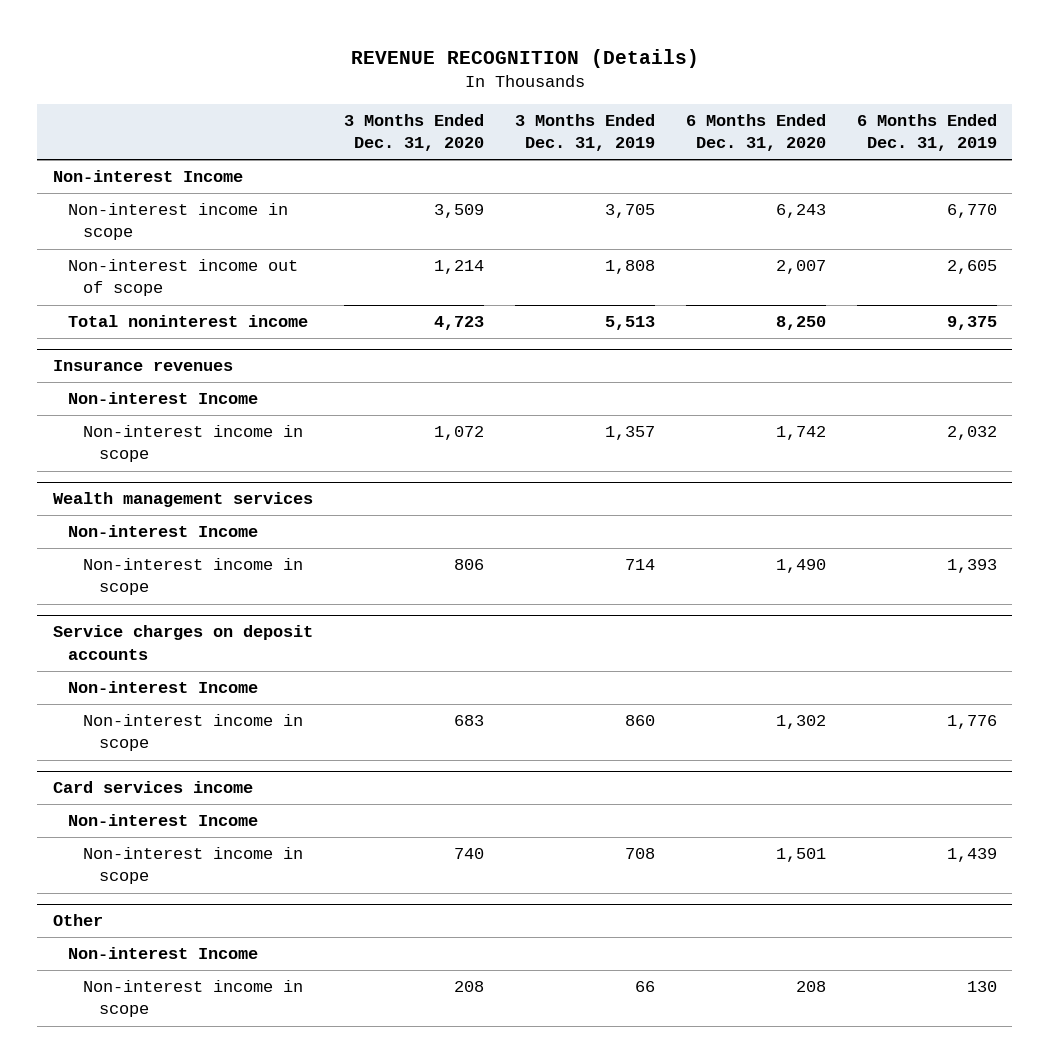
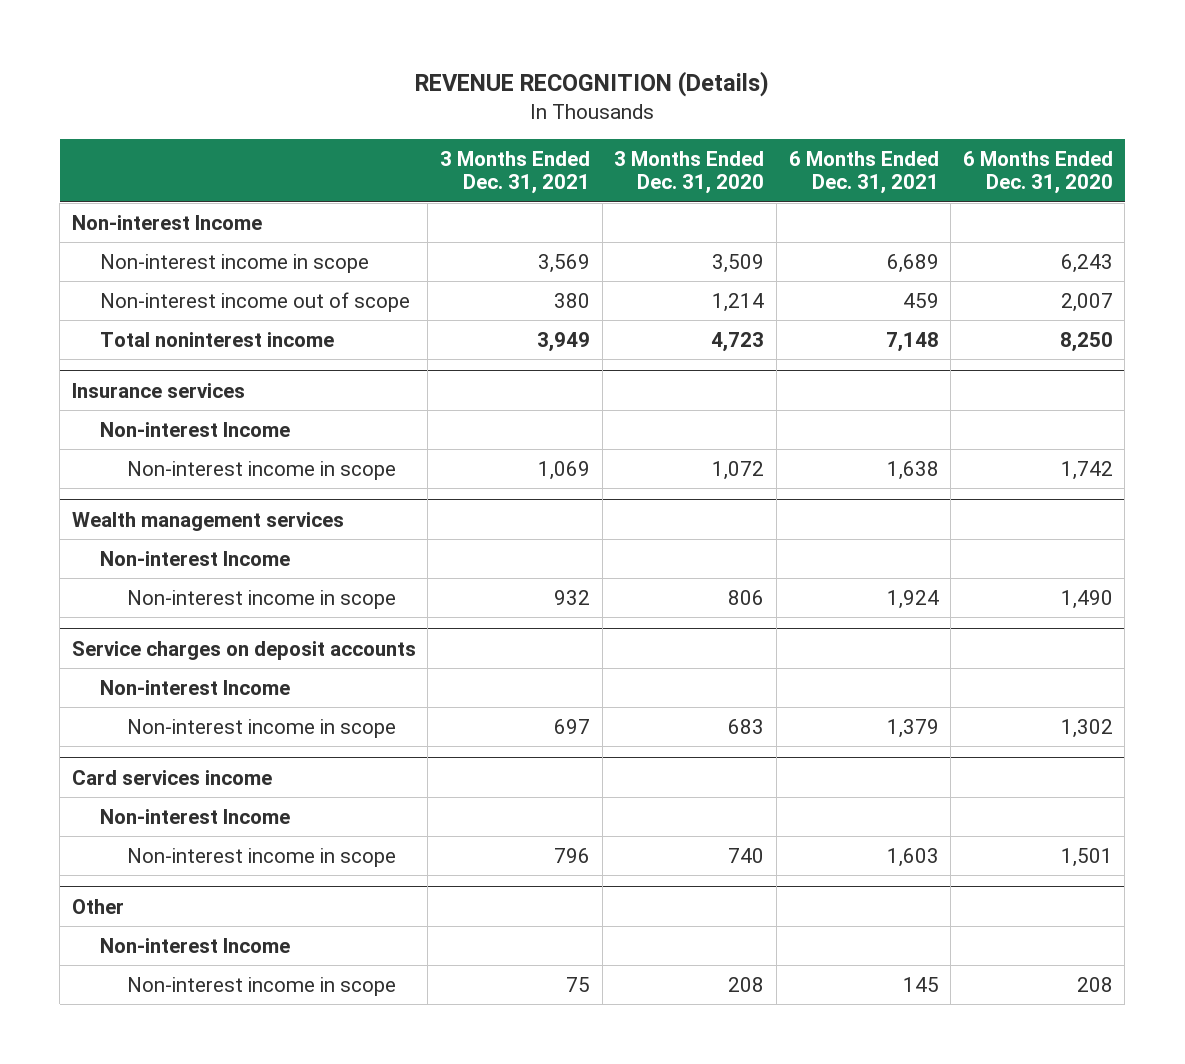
[514,114,655,152] 3 Months Ended Dec. 31, 2019 -> none
[856,114,997,152] 6 Months Ended Dec. 31, 2019 -> none
none -> [440,150,591,195] 3 Months Ended Dec. 31, 2021
none -> [788,150,939,195] 6 Months Ended Dec. 31, 2021
[52,360,233,372] Insurance revenues -> [71,382,245,398] Insurance services

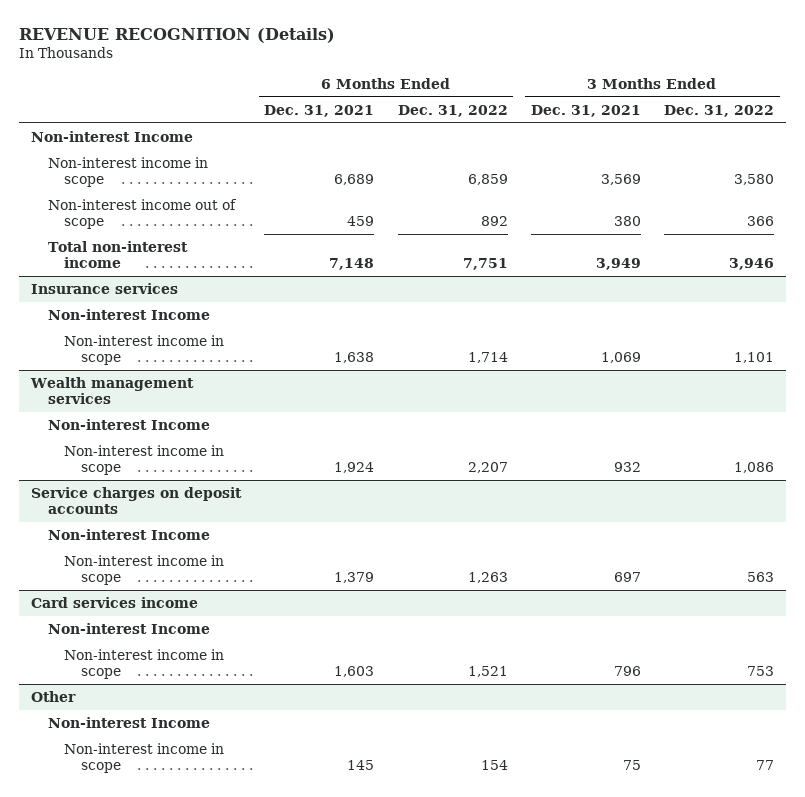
[614,150,765,195] 3 Months Ended Dec. 31, 2020 -> none
[962,150,1113,195] 6 Months Ended Dec. 31, 2020 -> none
none -> [397,104,508,117] Dec. 31, 2022
none -> [664,104,775,117] Dec. 31, 2022
[99,331,334,347] Total noninterest income -> [47,240,188,268] Total non-interest income

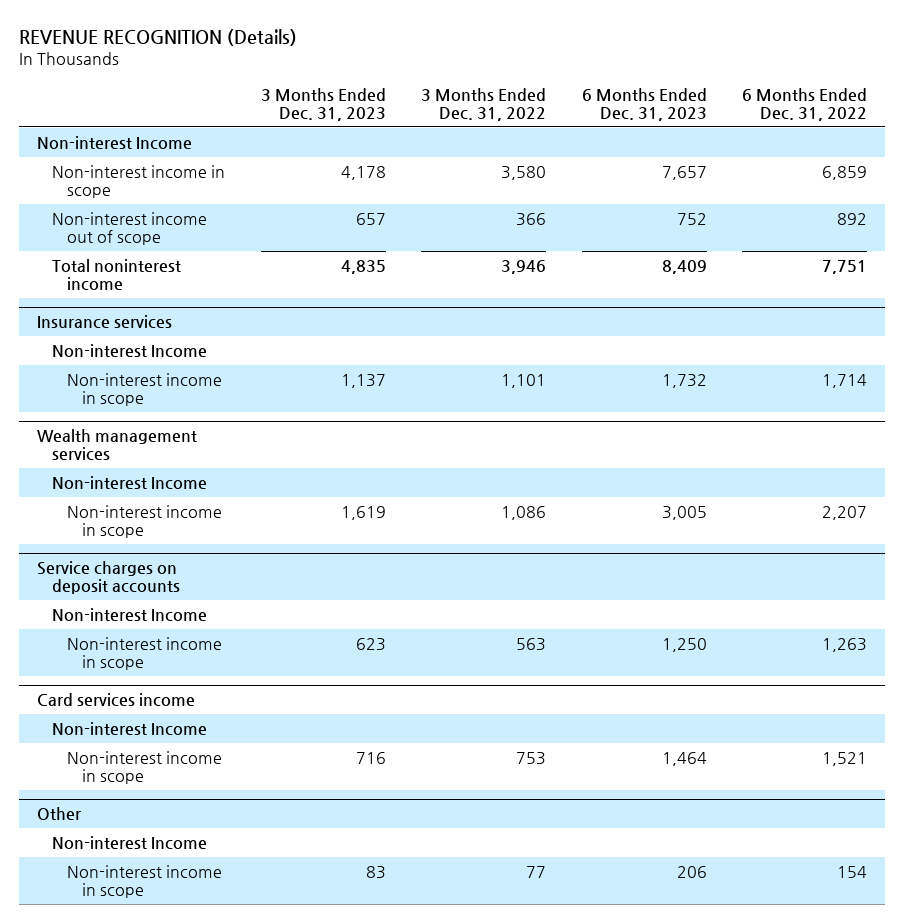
[264,104,375,117] Dec. 31, 2021 -> none
[530,104,641,117] Dec. 31, 2021 -> none
none -> [260,87,386,121] 3 Months Ended Dec. 31, 2023
none -> [581,87,707,121] 6 Months Ended Dec. 31, 2023
[47,240,188,268] Total non-interest income -> [52,258,182,292] Total noninterest income

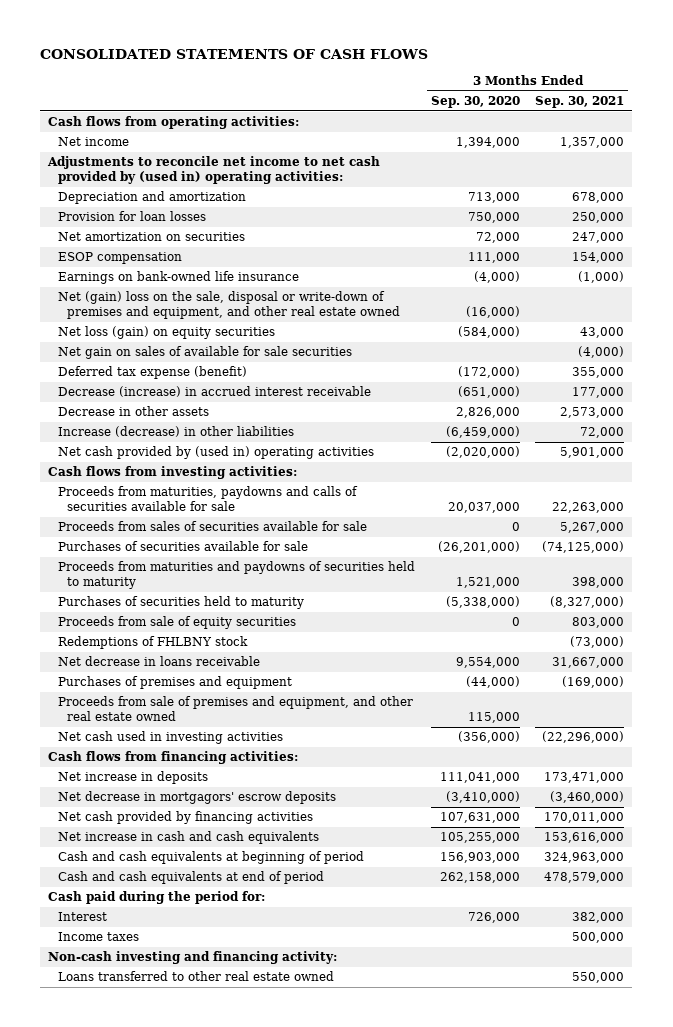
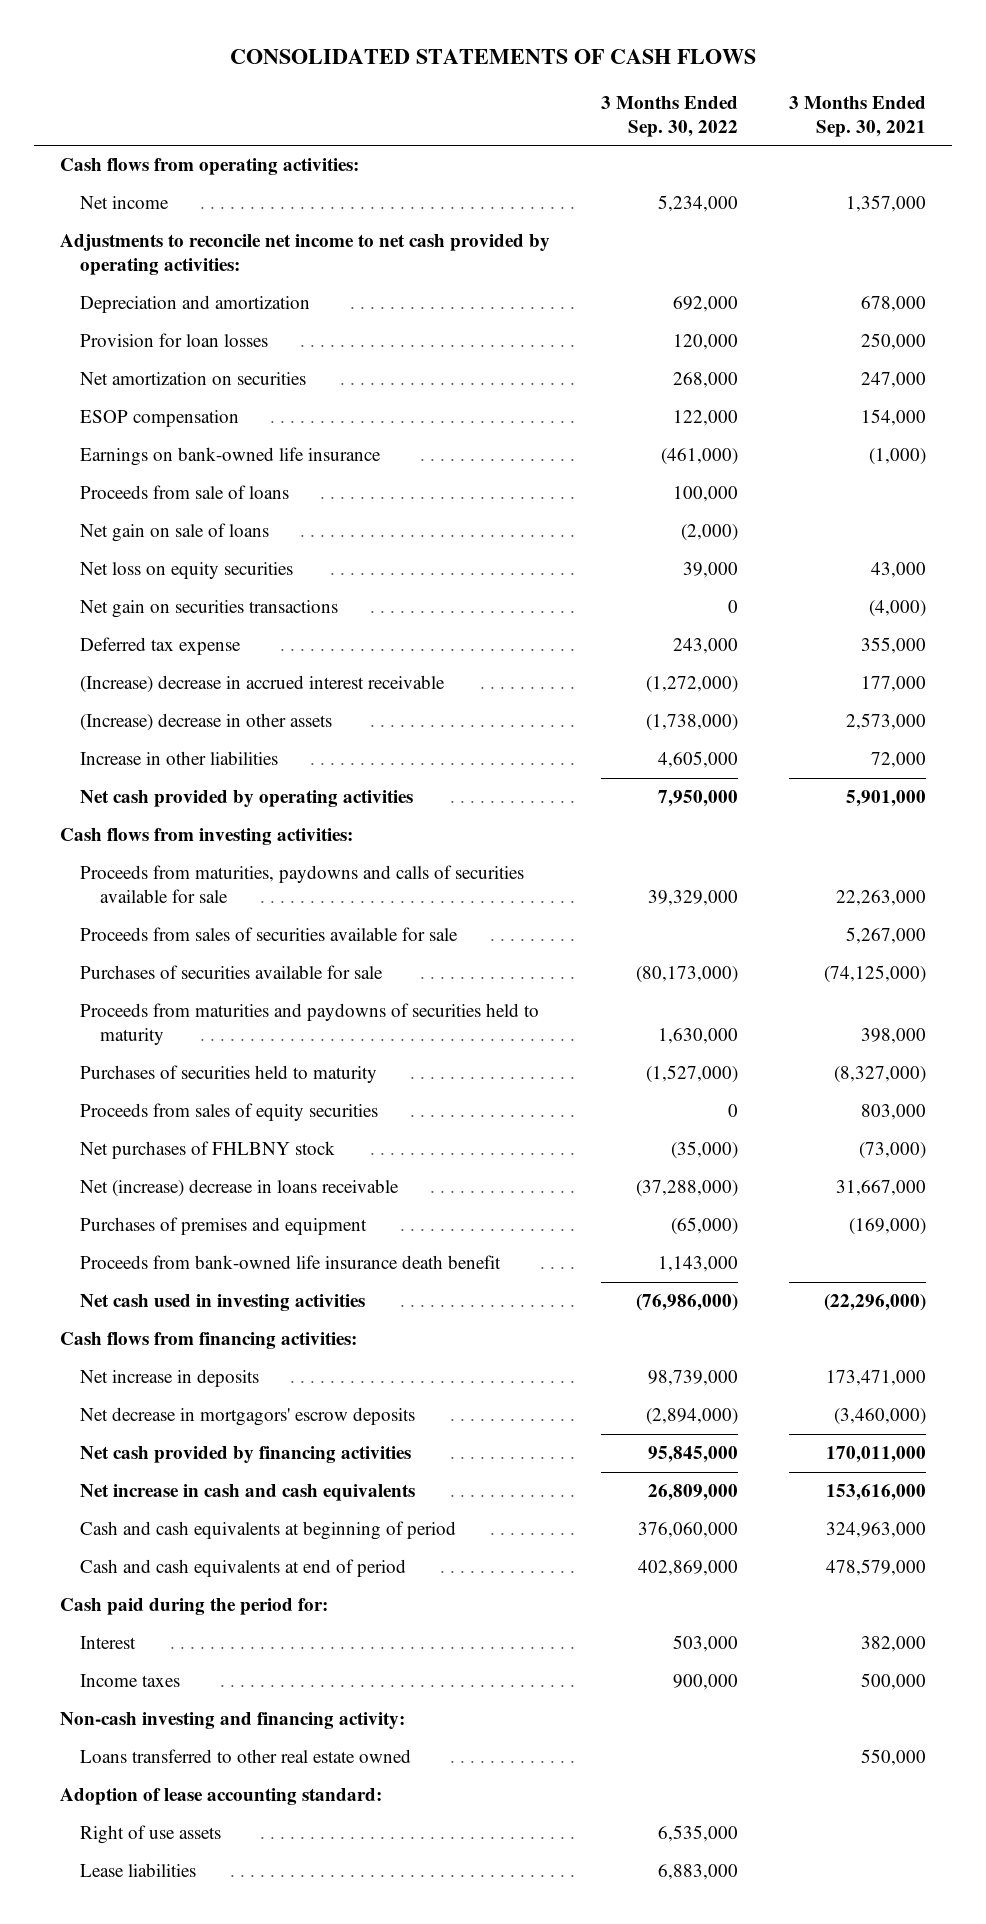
[430,96,520,109] Sep. 30, 2020 -> none
none -> [601,95,739,137] 3 Months Ended Sep. 30, 2022
[47,156,381,185] Adjustments to reconcile net income to net cash provided by (used in) operating activities: -> [59,234,550,276] Adjustments to reconcile net income to net cash provided by operating activities:
[57,291,401,320] Net (gain) loss on the sale, disposal or write-down of premises and equipment, and other real estate owned -> none
none -> [80,485,290,500] Proceeds from sale of loans
none -> [80,523,270,543] Net gain on sale of loans
[57,326,275,340] Net loss (gain) on equity securities -> [80,562,294,580] Net loss on equity securities
[57,346,352,360] Net gain on sales of available for sale securities -> [80,600,339,619] Net gain on securities transactions
[57,366,247,380] Deferred tax expense (benefit) -> [80,637,242,656] Deferred tax expense
[57,386,371,398] Decrease (increase) in accrued interest receivable -> [80,675,446,694] (Increase) decrease in accrued interest receivable
[57,406,209,417] Decrease in other assets -> [80,713,333,732] (Increase) decrease in other assets
[57,426,294,438] Increase (decrease) in other liabilities -> [80,751,279,766] Increase in other liabilities
[57,446,374,460] Net cash provided by (used in) operating activities -> [80,790,414,808] Net cash provided by operating activities
[57,616,296,630] Proceeds from sale of equity securities -> [80,1103,379,1122] Proceeds from sales of equity securities
[57,636,248,650] Redemptions of FHLBNY stock -> [80,1141,336,1160] Net purchases of FHLBNY stock
[57,656,260,667] Net decrease in loans receivable -> [80,1179,400,1198] Net (increase) decrease in loans receivable
[57,696,413,722] Proceeds from sale of premises and equipment, and other real estate owned -> [80,1255,502,1270] Proceeds from bank-owned life insurance death benefit
none -> [59,1788,382,1806] Adoption of lease accounting standard:
none -> [80,1825,222,1845] Right of use assets
none -> [80,1863,197,1878] Lease liabilities

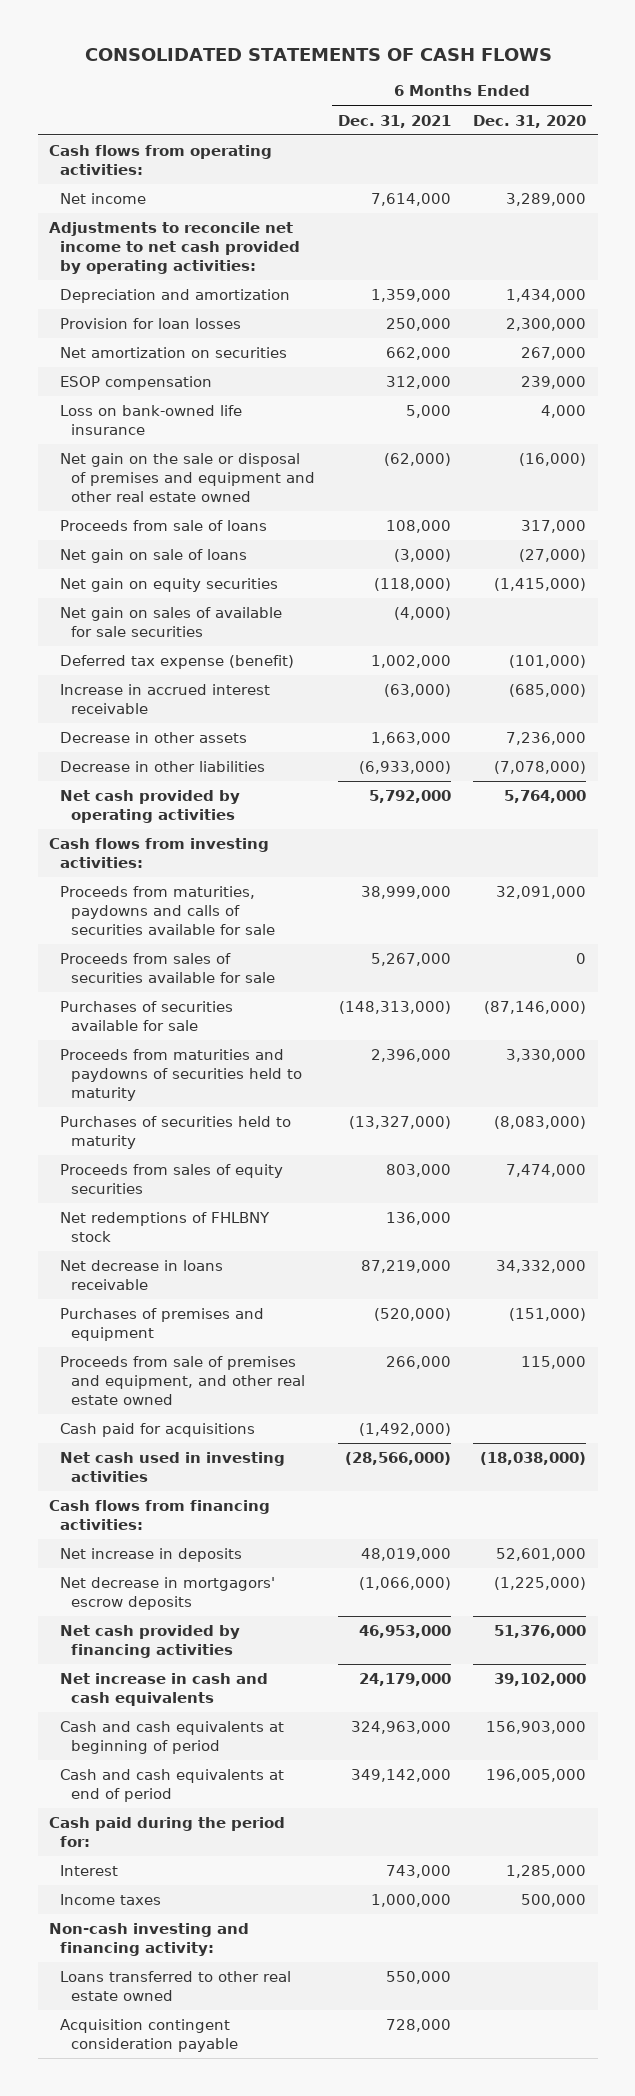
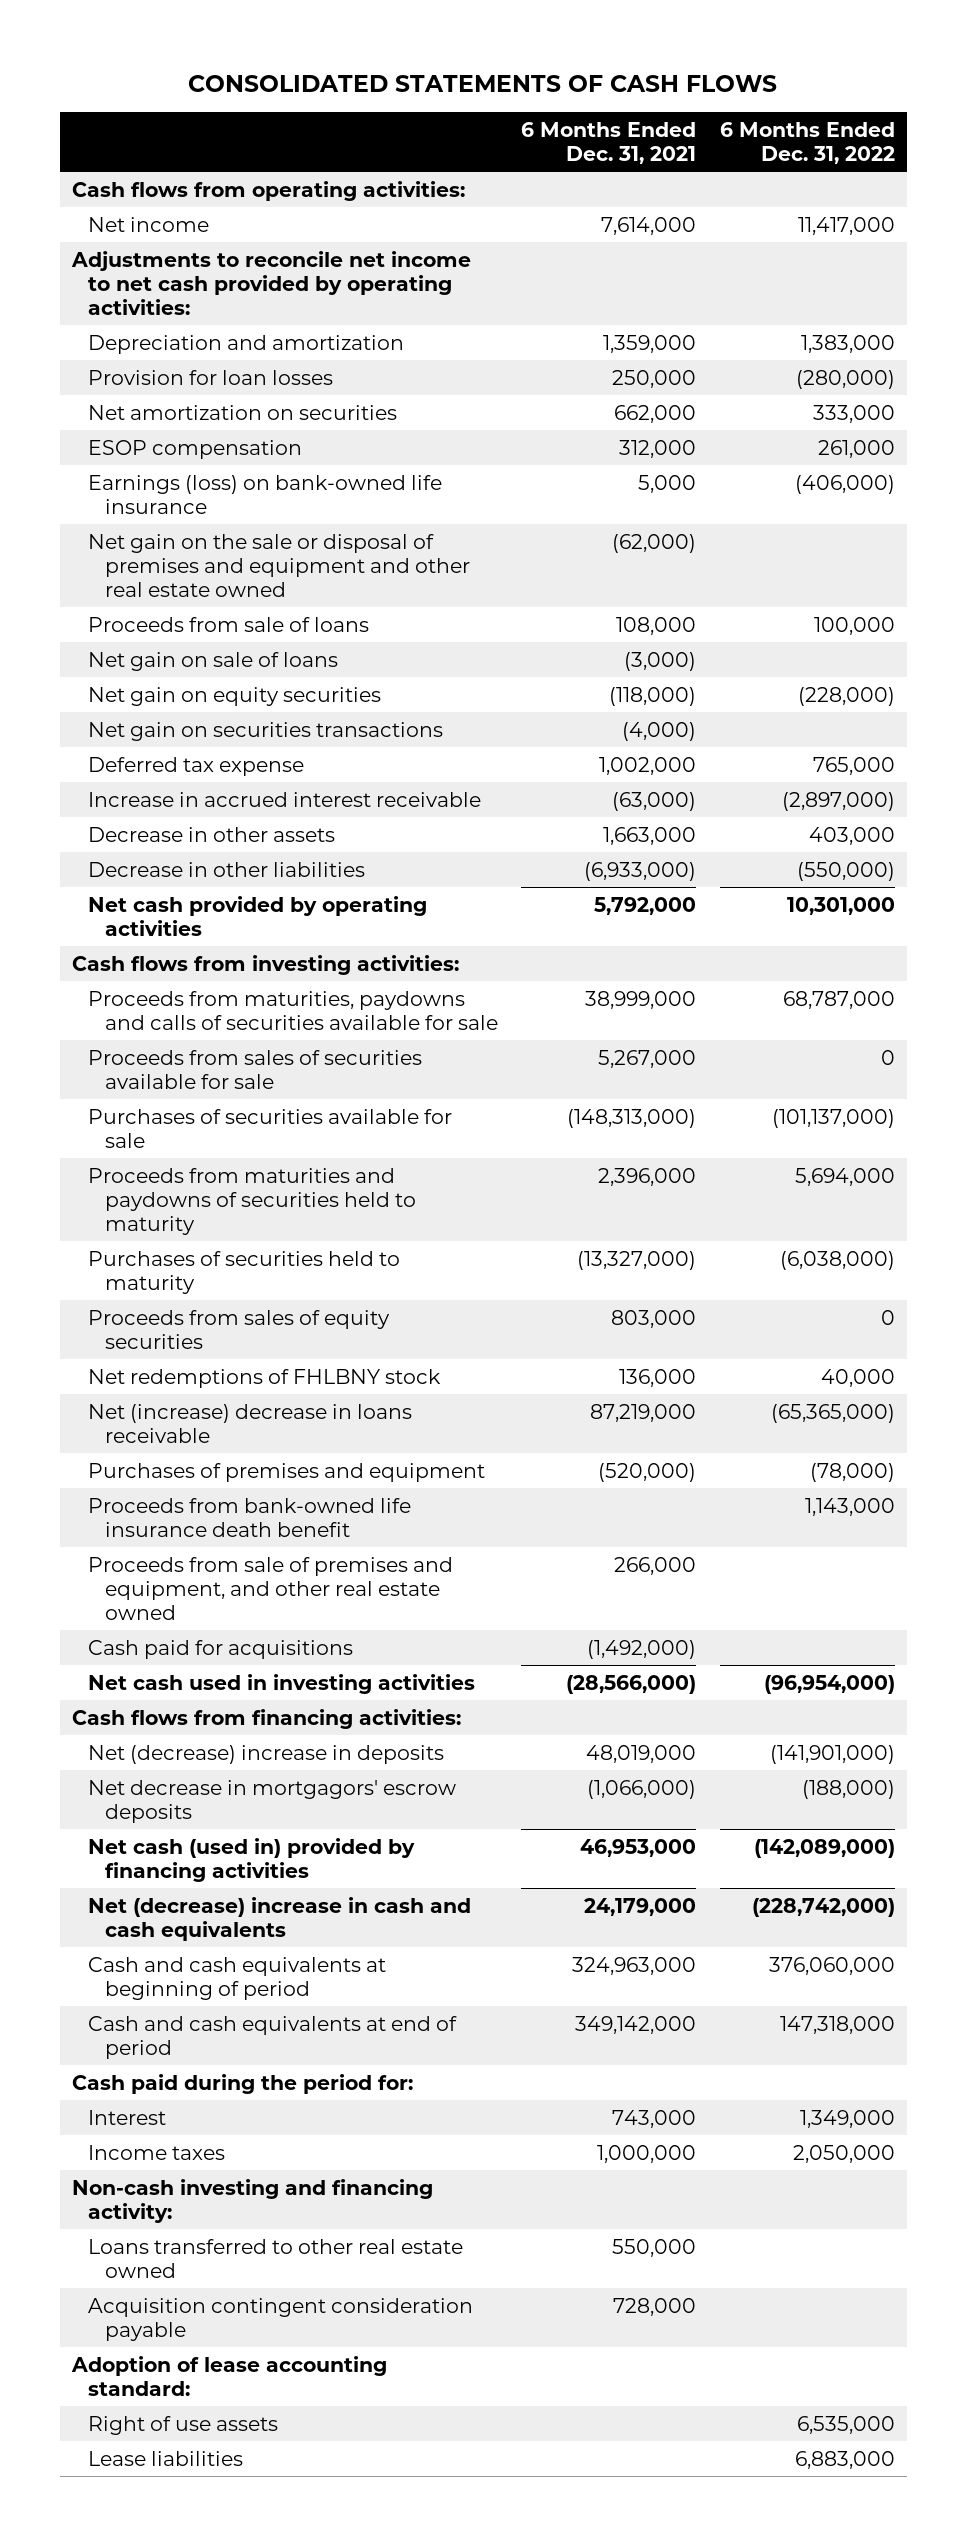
[473,114,587,128] Dec. 31, 2020 -> none
none -> [719,121,895,164] 6 Months Ended Dec. 31, 2022
[60,405,243,436] Loss on bank-owned life insurance -> [88,474,443,514] Earnings (loss) on bank-owned life insurance
[60,607,283,638] Net gain on sales of available for sale securities -> [88,721,444,741] Net gain on securities transactions
[60,655,295,670] Deferred tax expense (benefit) -> [88,756,305,776] Deferred tax expense
[60,1260,224,1291] Net decrease in loans receivable -> [88,1403,413,1443] Net (increase) decrease in loans receivable
none -> [88,1497,412,1537] Proceeds from bank-owned life insurance death benefit
[60,1548,243,1563] Net increase in deposits -> [88,1744,445,1764] Net (decrease) increase in deposits
[60,1625,241,1659] Net cash provided by financing activities -> [88,1837,416,1882] Net cash (used in) provided by financing activities
[60,1673,269,1707] Net increase in cash and cash equivalents -> [88,1896,472,1941] Net (decrease) increase in cash and cash equivalents
none -> [70,2355,387,2396] Adoption of lease accounting standard:
none -> [88,2415,279,2435] Right of use assets
none -> [88,2450,244,2466] Lease liabilities

